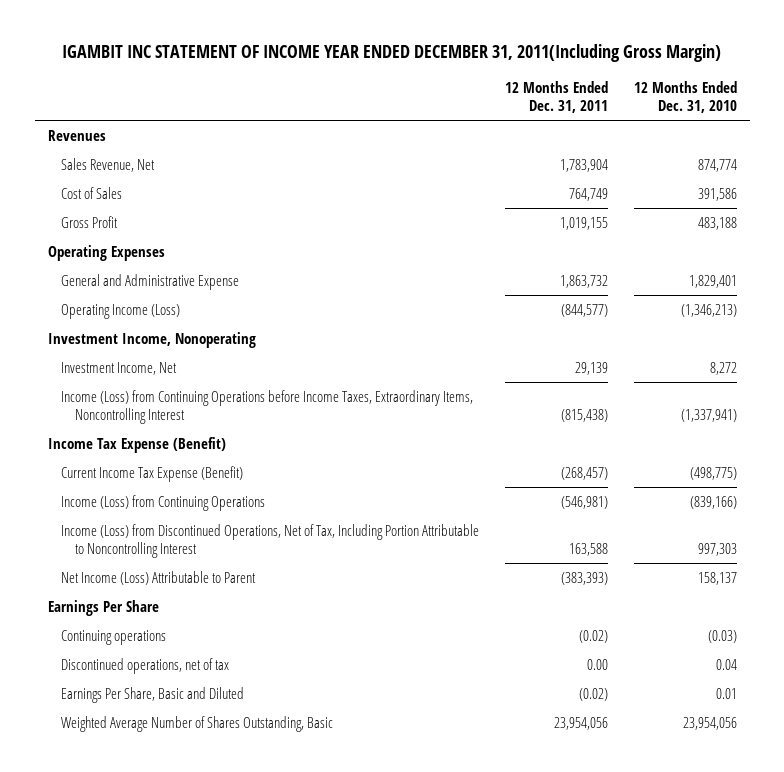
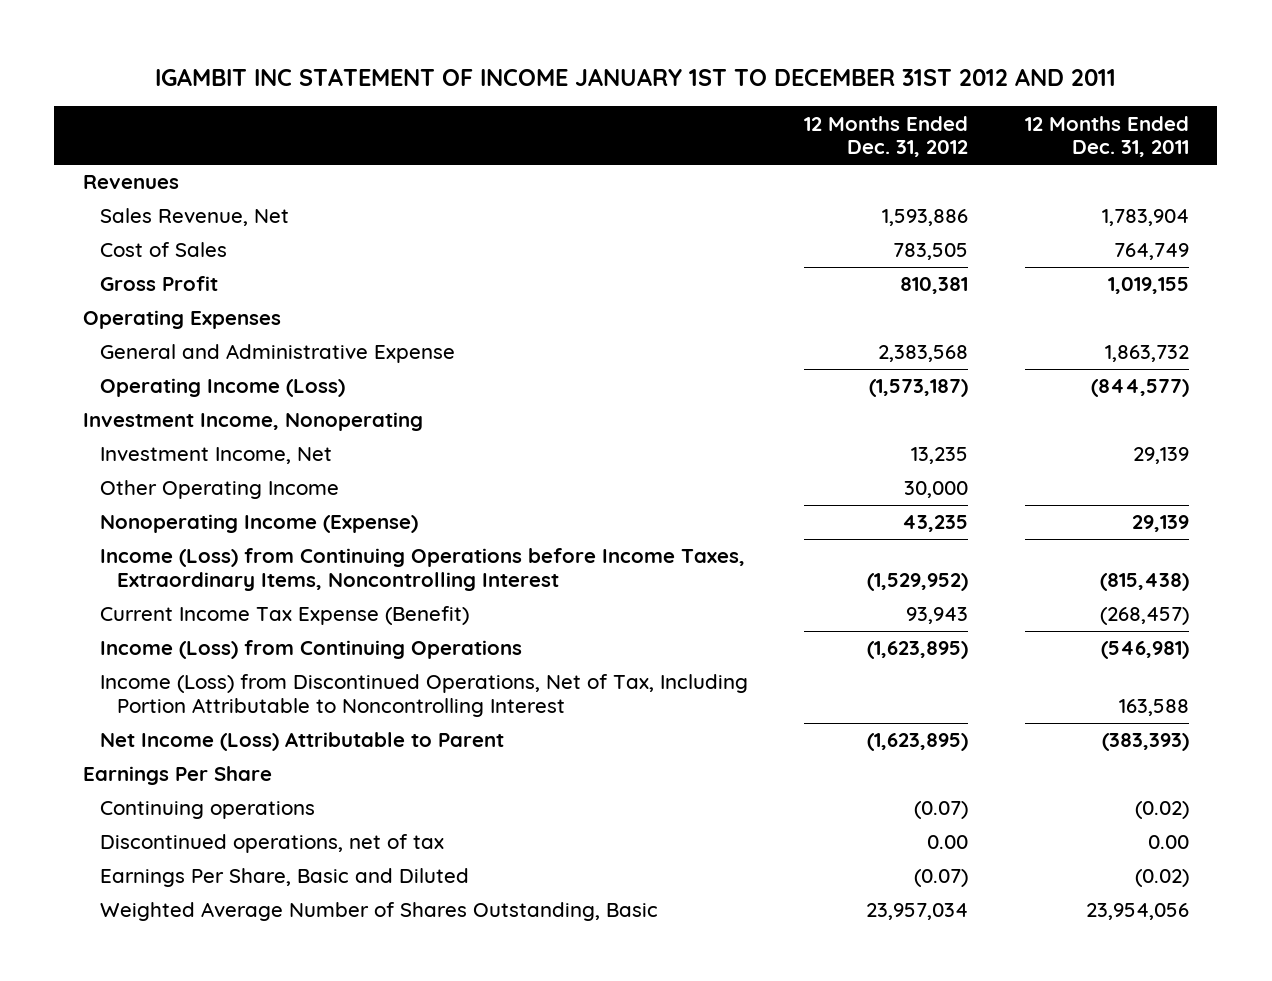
[62,44,722,63] IGAMBIT INC STATEMENT OF INCOME YEAR ENDED DECEMBER 31, 2011(Including Gross Margin) -> [154,67,1116,86] IGAMBIT INC STATEMENT OF INCOME JANUARY 1ST TO DECEMBER 31ST 2012 AND 2011
[633,81,737,114] 12 Months Ended Dec. 31, 2010 -> none
none -> [804,115,969,158] 12 Months Ended Dec. 31, 2012
none -> [99,480,339,500] Other Operating Income
none -> [99,514,418,534] Nonoperating Income (Expense)
[47,436,226,453] Income Tax Expense (Benefit) -> none

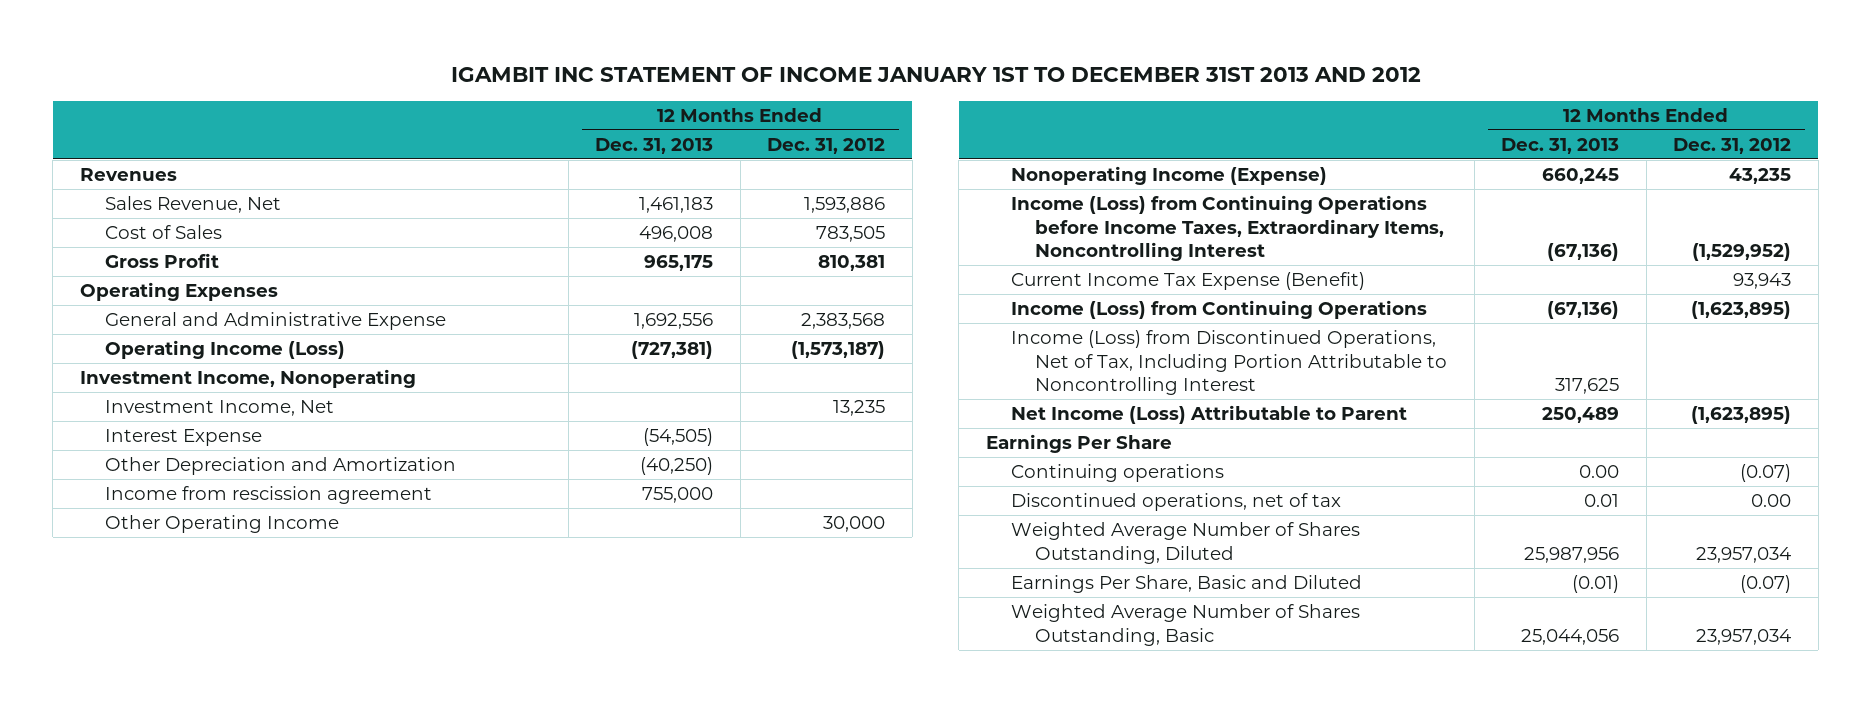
[154,67,1116,86] IGAMBIT INC STATEMENT OF INCOME JANUARY 1ST TO DECEMBER 31ST 2012 AND 2011 -> [450,66,1421,82] IGAMBIT INC STATEMENT OF INCOME JANUARY 1ST TO DECEMBER 31ST 2013 AND 2012
[1024,115,1189,158] 12 Months Ended Dec. 31, 2011 -> none
none -> [595,137,714,154] Dec. 31, 2013
none -> [104,429,262,447] Interest Expense
none -> [104,457,456,476] Other Depreciation and Amortization
none -> [104,486,432,505] Income from rescission agreement
none -> [1010,522,1360,564] Weighted Average Number of Shares Outstanding, Diluted

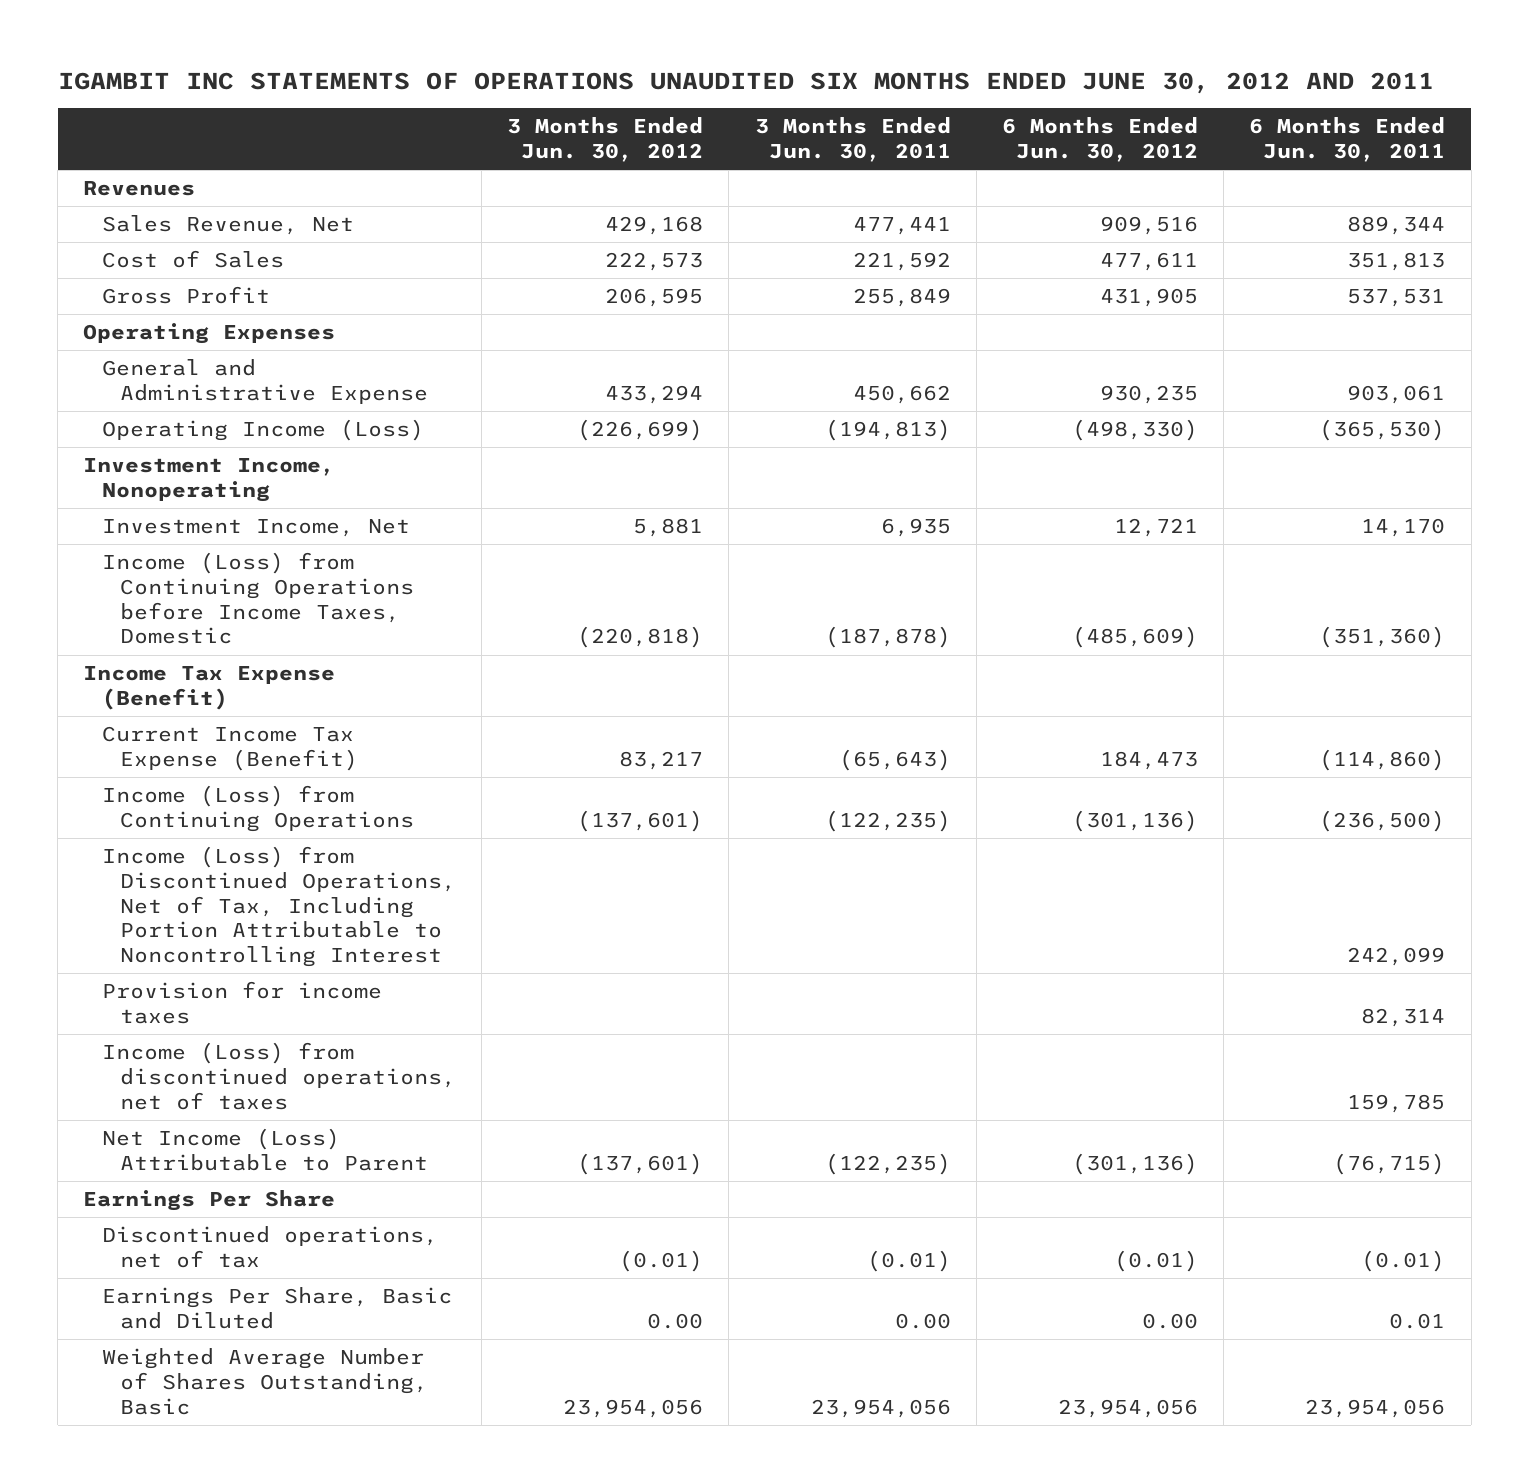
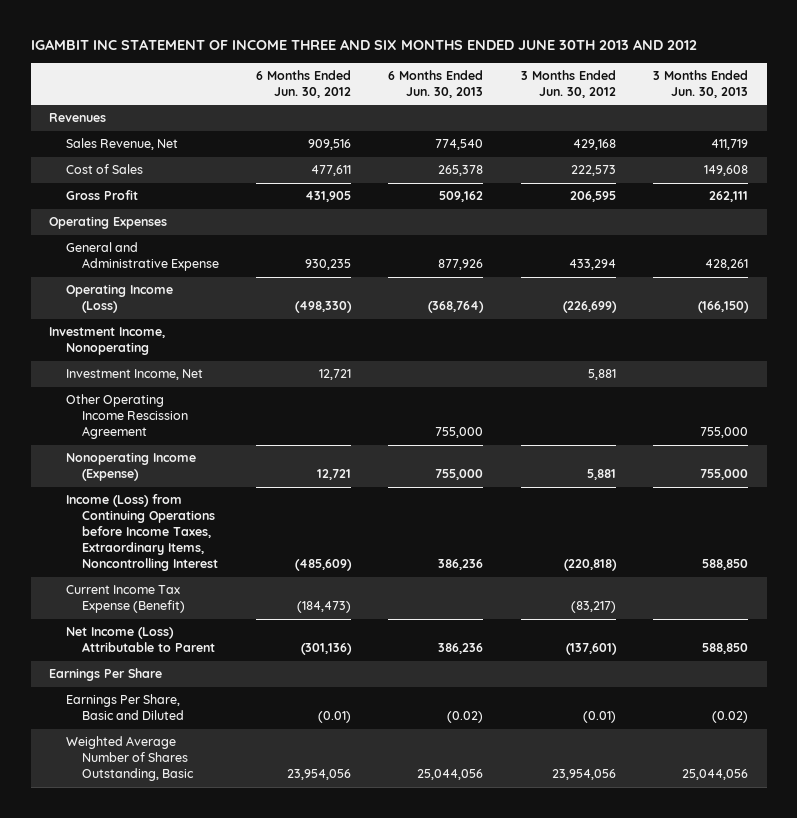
[57,71,1434,94] IGAMBIT INC STATEMENTS OF OPERATIONS UNAUDITED SIX MONTHS ENDED JUNE 30, 2012 AND 2011 -> [30,39,697,51] IGAMBIT INC STATEMENT OF INCOME THREE AND SIX MONTHS ENDED JUNE 30TH 2013 AND 2012
[754,117,951,163] 3 Months Ended Jun. 30, 2011 -> none
[1249,117,1446,163] 6 Months Ended Jun. 30, 2011 -> none
none -> [388,69,484,98] 6 Months Ended Jun. 30, 2013
none -> [652,69,748,98] 3 Months Ended Jun. 30, 2013
[83,666,336,710] Income Tax Expense (Benefit) -> none
[101,785,414,832] Income (Loss) from Continuing Operations -> none
[101,846,456,968] Income (Loss) from Discontinued Operations, Net of Tax, Including Portion Attributable to Noncontrolling Interest -> none
[101,981,382,1024] Provision for income taxes -> none
[101,1042,456,1110] Income (Loss) from discontinued operations, net of taxes -> none
none -> [65,394,188,440] Other Operating Income Rescission Agreement
none -> [65,452,196,482] Nonoperating Income (Expense)
[101,552,414,645] Income (Loss) from Continuing Operations before Income Taxes, Domestic -> [65,494,218,572] Income (Loss) from Continuing Operations before Income Taxes, Extraordinary Items, Noncontrolling Interest
[619,750,704,770] 83,217 -> [570,601,616,614] (83,217)
[1100,750,1199,770] 184,473 -> [297,601,352,614] (184,473)
[101,1226,438,1268] Discontinued operations, net of tax -> none
[647,1312,704,1329] 0.00 -> [582,711,616,724] (0.01)
[1142,1312,1199,1329] 0.00 -> [318,711,352,724] (0.01)

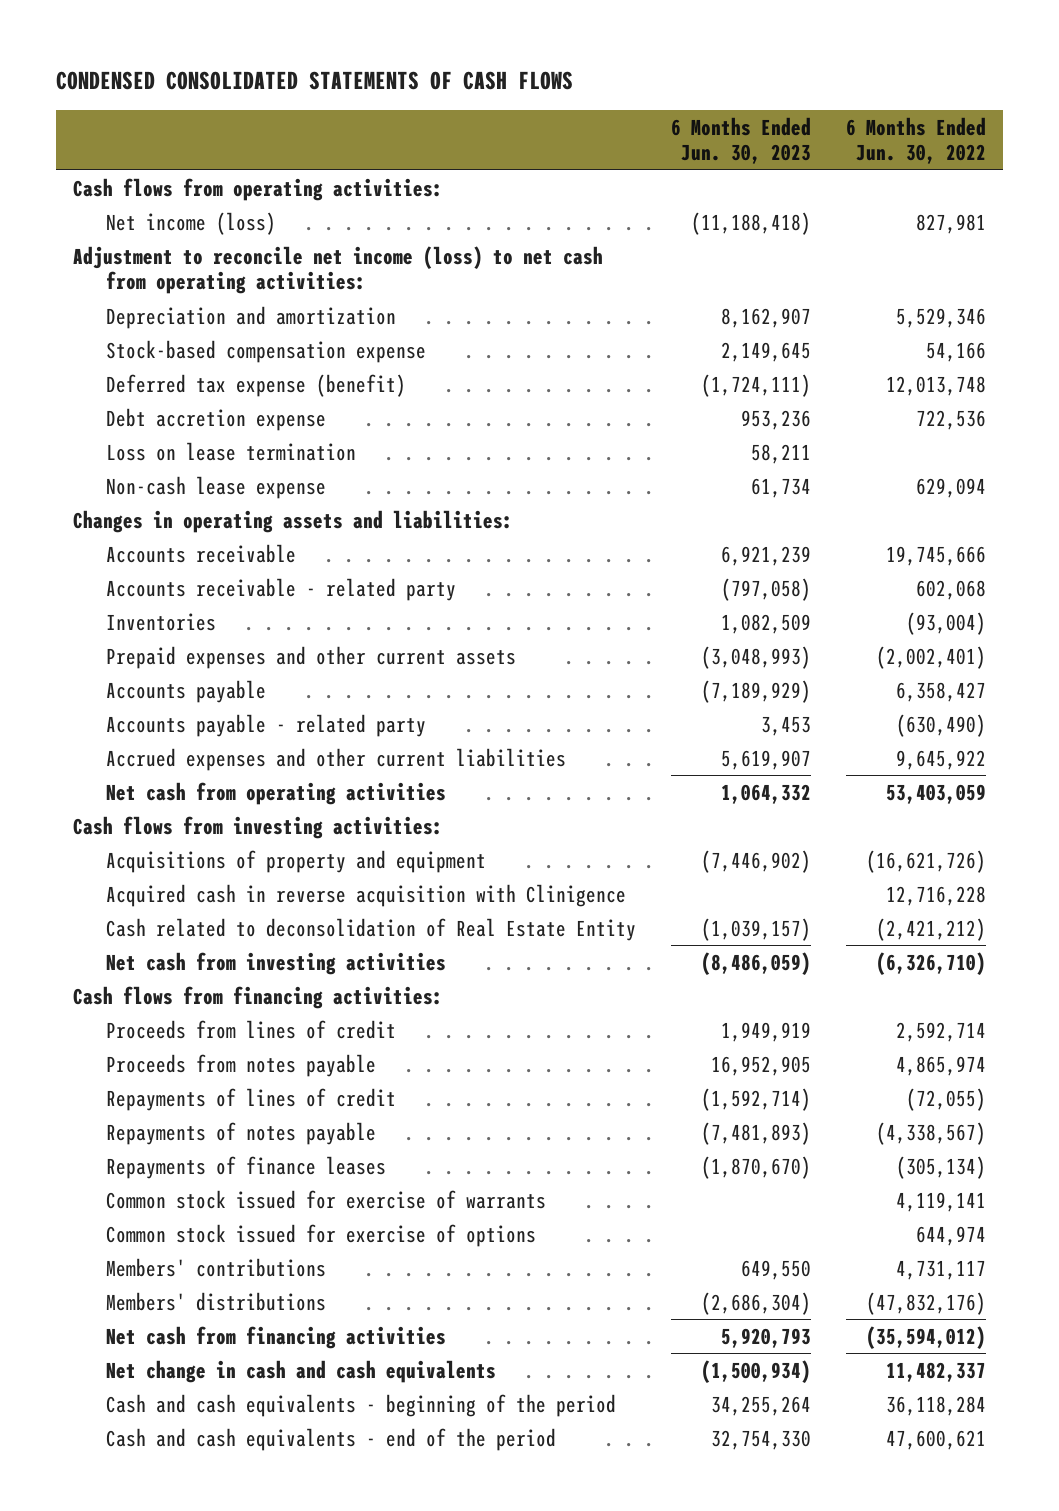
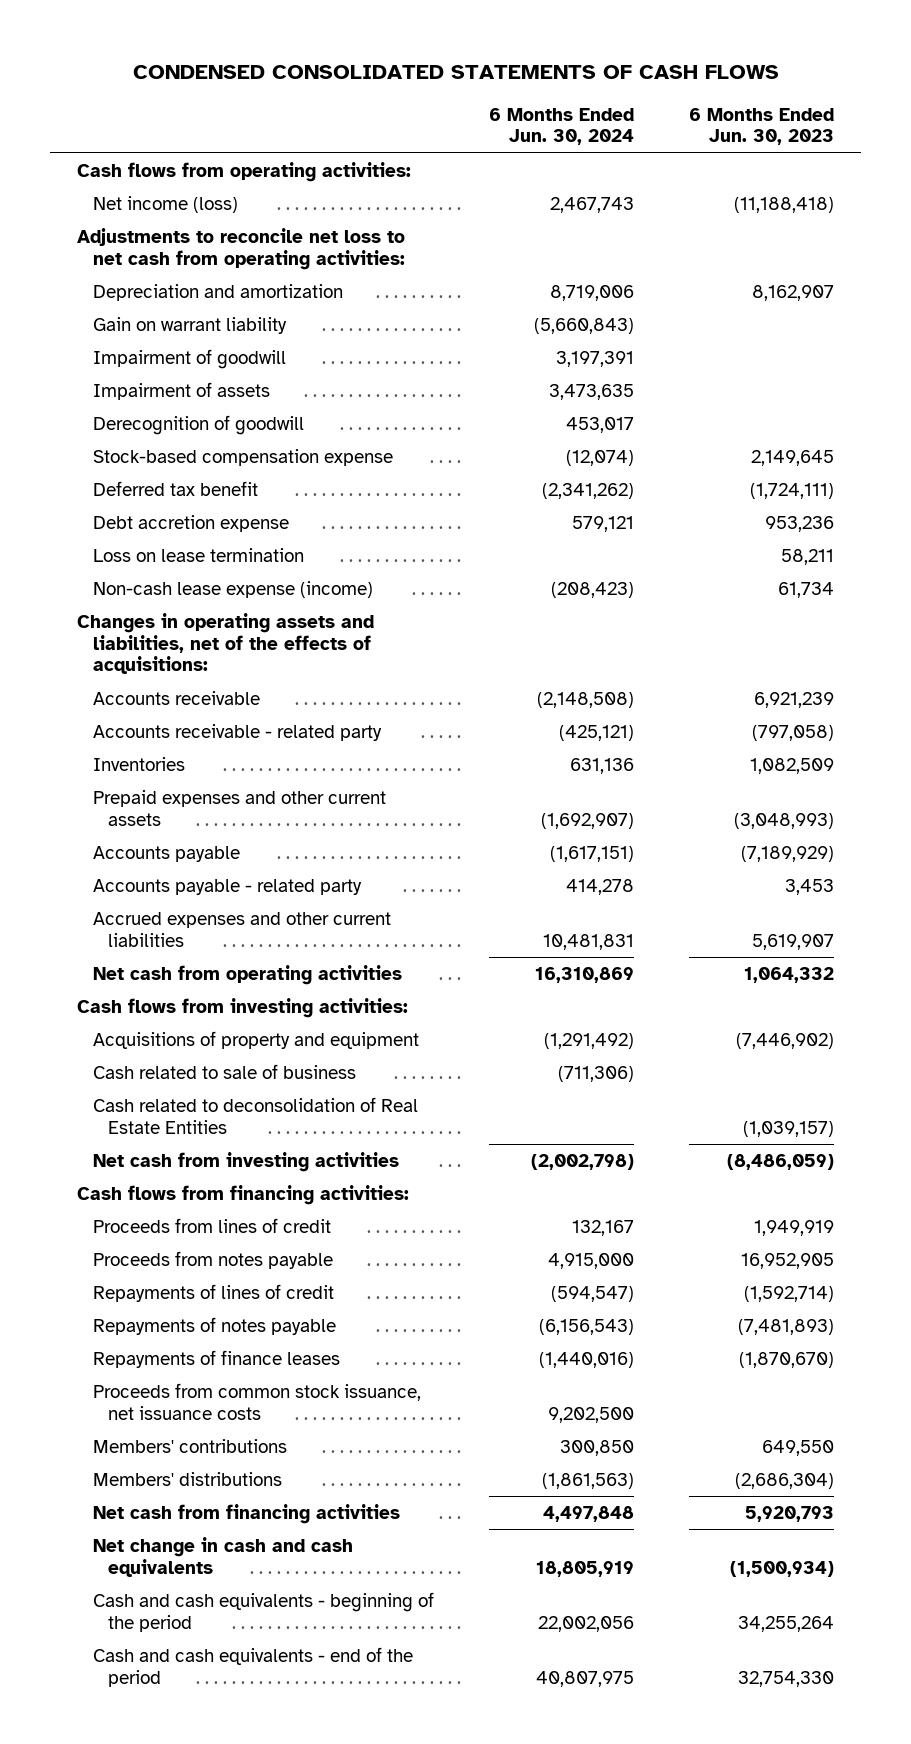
[845,116,986,165] 6 Months Ended Jun. 30, 2022 -> none
none -> [488,107,634,146] 6 Months Ended Jun. 30, 2024
[72,245,603,295] Adjustment to reconcile net income (loss) to net cash from operating activities: -> [77,227,406,270] Adjustments to reconcile net loss to net cash from operating activities:
none -> [92,316,287,334] Gain on warrant liability
none -> [92,348,286,369] Impairment of goodwill
none -> [92,381,270,400] Impairment of assets
none -> [92,414,304,435] Derecognition of goodwill
[106,373,407,397] Deferred tax expense (benefit) -> [92,480,258,496] Deferred tax benefit
[106,475,327,499] Non-cash lease expense -> [92,580,373,598] Non-cash lease expense (income)
[72,509,513,533] Changes in operating assets and liabilities: -> [77,612,375,675] Changes in operating assets and liabilities, net of the effects of acquisitions:
[106,883,627,907] Acquired cash in reverse acquisition with Clinigence -> none
none -> [92,1063,356,1079] Cash related to sale of business
[106,917,637,941] Cash related to deconsolidation of Real Estate Entity -> [92,1096,418,1134] Cash related to deconsolidation of Real Estate Entities
[106,1189,547,1209] Common stock issued for exercise of warrants -> none
[106,1223,537,1247] Common stock issued for exercise of options -> none
none -> [92,1382,421,1420] Proceeds from common stock issuance, net issuance costs

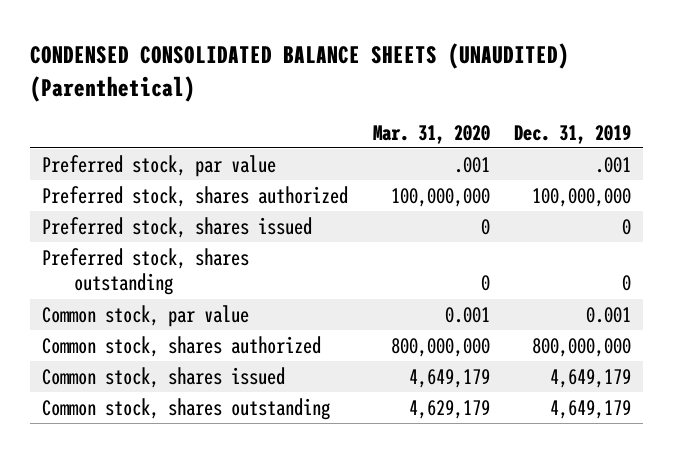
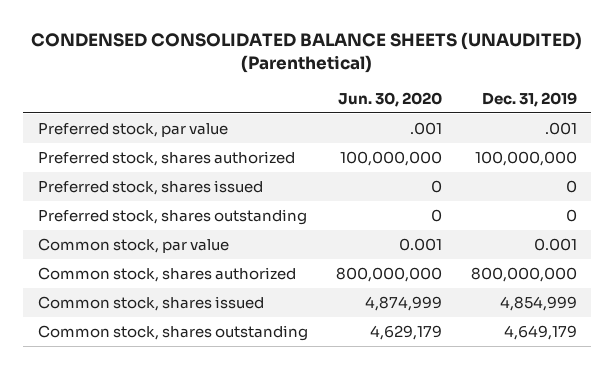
[372,124,490,144] Mar. 31, 2020 -> none
none -> [338,91,443,107] Jun. 30, 2020
[549,368,631,388] 4,649,179 -> [499,295,577,311] 4,854,999

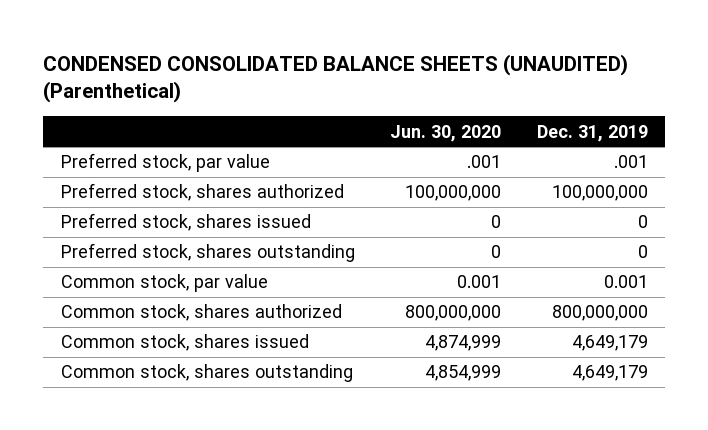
[499,295,577,311] 4,854,999 -> [571,335,648,352] 4,649,179
[370,324,443,340] 4,629,179 -> [425,365,502,382] 4,854,999

